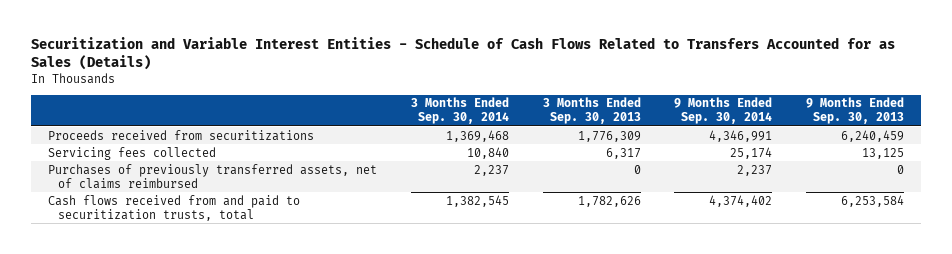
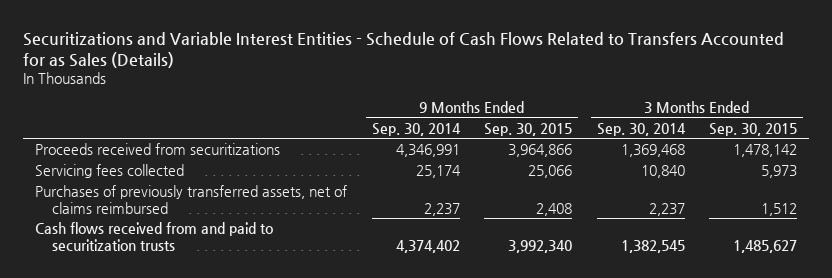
[31,37,896,71] Securitization and Variable Interest Entities - Schedule of Cash Flows Related to Transfers Accounted for as Sales (Details) -> [23,32,785,69] Securitizations and Variable Interest Entities - Schedule of Cash Flows Related to Transfers Accounted for as Sales (Details)
[542,97,641,125] 3 Months Ended Sep. 30, 2013 -> none
[806,97,905,125] 9 Months Ended Sep. 30, 2013 -> none
none -> [484,122,573,136] Sep. 30, 2015
none -> [709,122,798,136] Sep. 30, 2015
[48,194,301,221] Cash flows received from and paid to securitization trusts, total -> [35,222,274,251] Cash flows received from and paid to securitization trusts

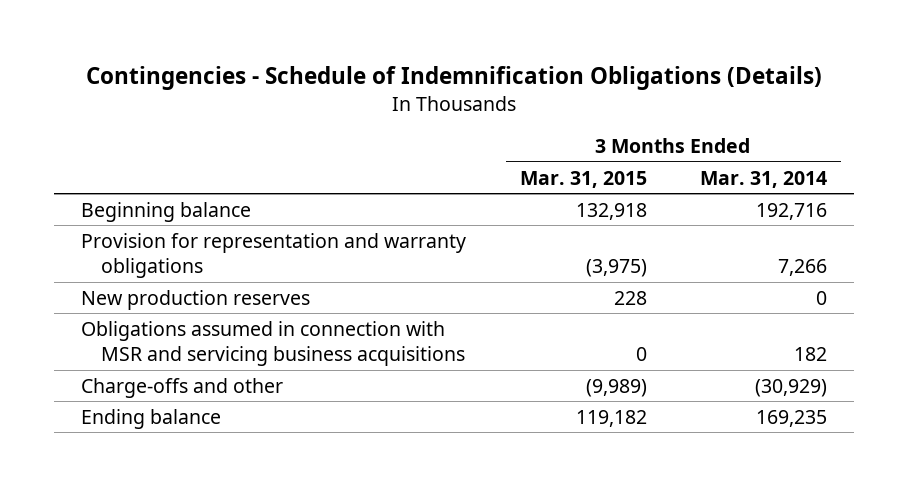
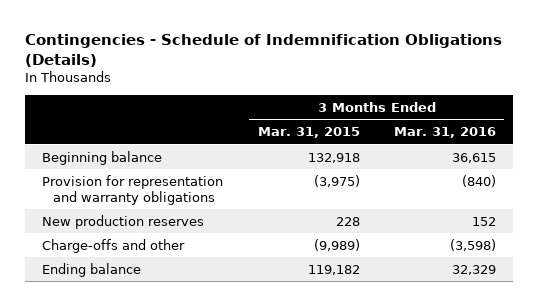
[700,170,828,188] Mar. 31, 2014 -> none
none -> [393,127,496,139] Mar. 31, 2016
[80,320,465,367] Obligations assumed in connection with MSR and servicing business acquisitions -> none

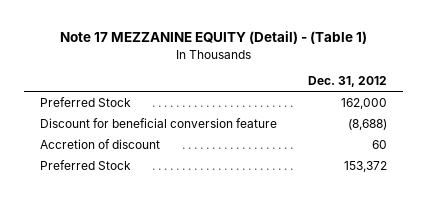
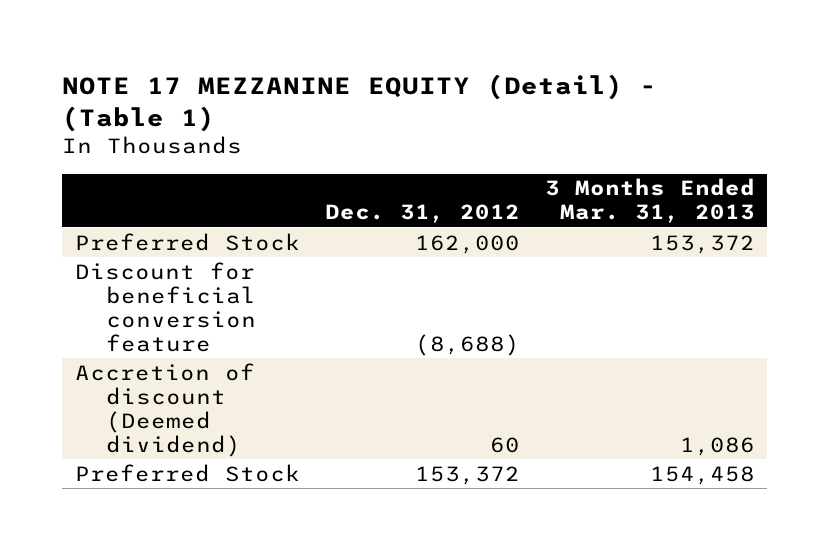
[59,31,367,45] Note 17 MEZZANINE EQUITY (Detail) - (Table 1) -> [62,73,658,132] NOTE 17 MEZZANINE EQUITY (Detail) - (Table 1)
none -> [544,178,755,224] 3 Months Ended Mar. 31, 2013
[39,138,160,149] Accretion of discount -> [74,362,255,457] Accretion of discount (Deemed dividend)

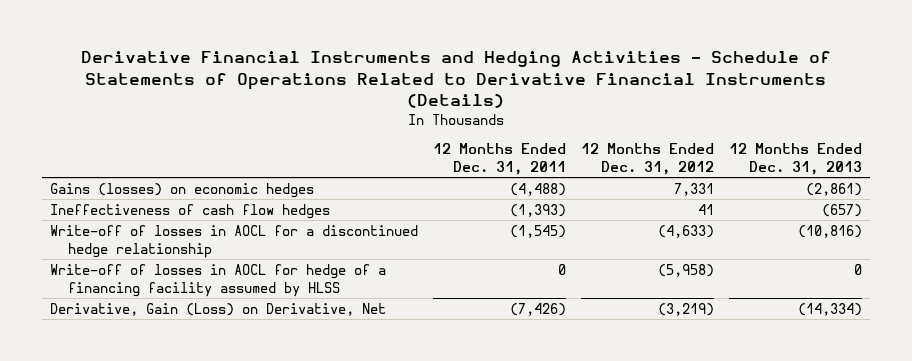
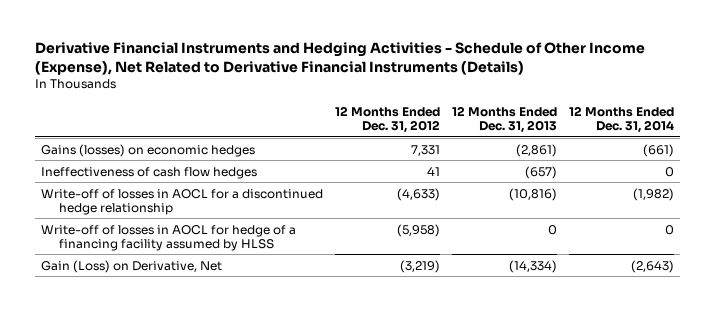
[80,51,831,109] Derivative Financial Instruments and Hedging Activities - Schedule of Statements of Operations Related to Derivative Financial Instruments (Details) -> [34,42,645,75] Derivative Financial Instruments and Hedging Activities - Schedule of Other Income (Expense), Net Related to Derivative Financial Instruments (Details)
[432,143,566,175] 12 Months Ended Dec. 31, 2011 -> none
none -> [569,105,675,133] 12 Months Ended Dec. 31, 2014
[49,302,386,316] Derivative, Gain (Loss) on Derivative, Net -> [40,259,222,273] Gain (Loss) on Derivative, Net

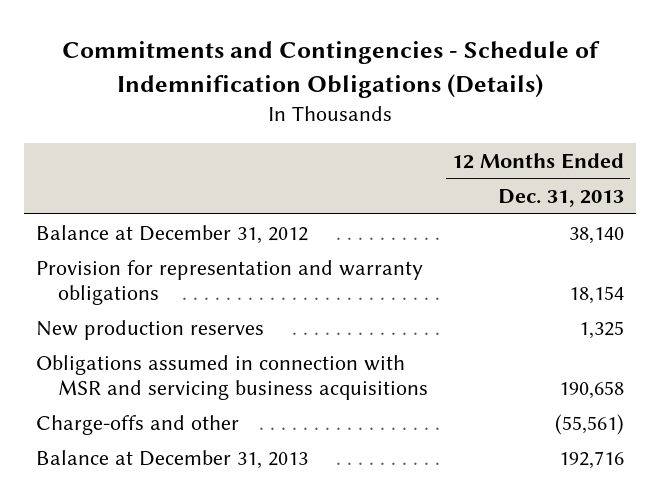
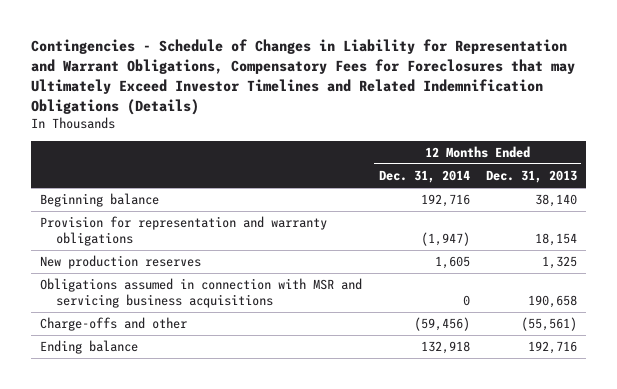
[61,40,600,98] Commitments and Contingencies - Schedule of Indemnification Obligations (Details) -> [31,39,576,115] Contingencies - Schedule of Changes in Liability for Representation and Warrant Obligations, Compensatory Fees for Foreclosures that may Ultimately Exceed Investor Timelines and Related Indemnification Obligations (Details)
none -> [378,169,470,183] Dec. 31, 2014
[35,224,308,244] Balance at December 31, 2012 -> [39,192,159,207] Beginning balance
[35,449,308,469] Balance at December 31, 2013 -> [39,339,138,354] Ending balance

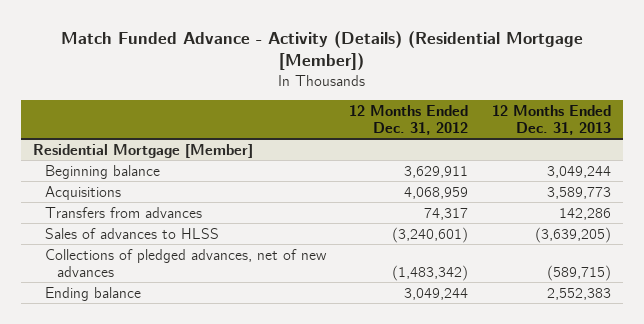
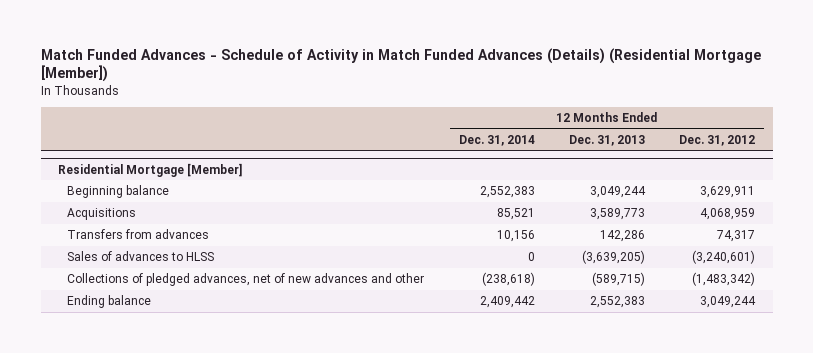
[61,30,584,71] Match Funded Advance - Activity (Details) (Residential Mortgage [Member]) -> [40,47,761,83] Match Funded Advances - Schedule of Activity in Match Funded Advances (Details) (Residential Mortgage [Member])
none -> [458,134,535,146] Dec. 31, 2014
[45,248,328,277] Collections of pledged advances, net of new advances -> [67,273,425,287] Collections of pledged advances, net of new advances and other

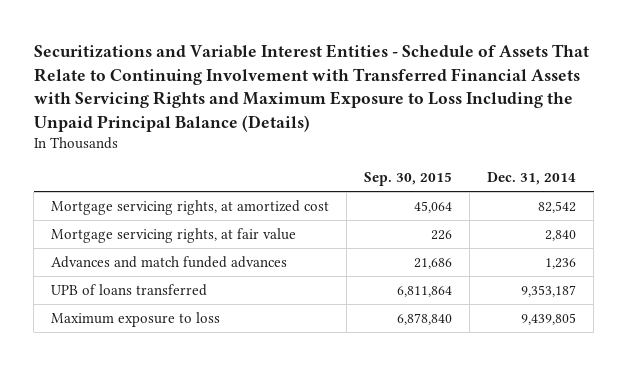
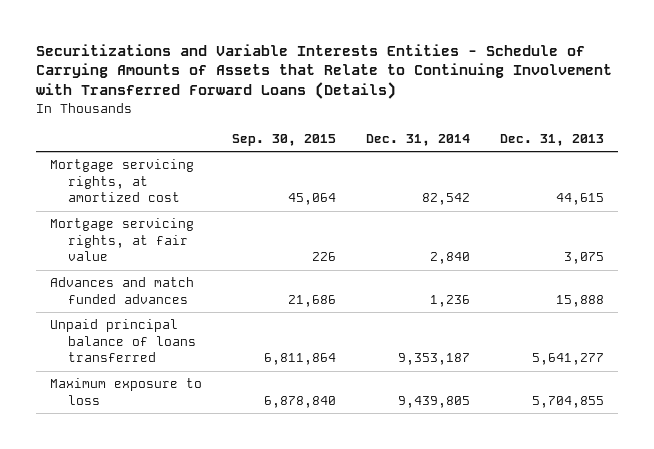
[33,44,589,132] Securitizations and Variable Interest Entities - Schedule of Assets That Relate to Continuing Involvement with Transferred Financial Assets with Servicing Rights and Maximum Exposure to Loss Including the Unpaid Principal Balance (Details) -> [35,43,612,100] Securitizations and Variable Interests Entities - Schedule of Carrying Amounts of Assets that Relate to Continuing Involvement with Transferred Forward Loans (Details)
none -> [499,133,604,146] Dec. 31, 2013
[51,283,208,296] UPB of loans transferred -> [50,319,197,363] Unpaid principal balance of loans transferred

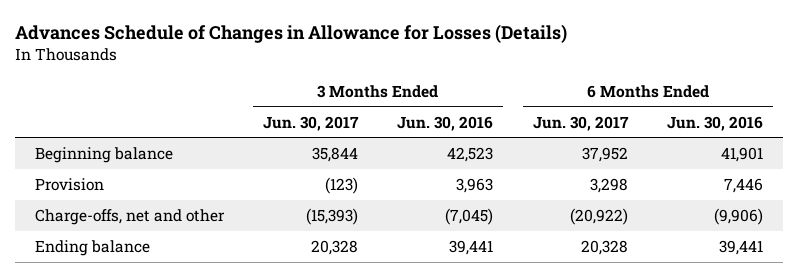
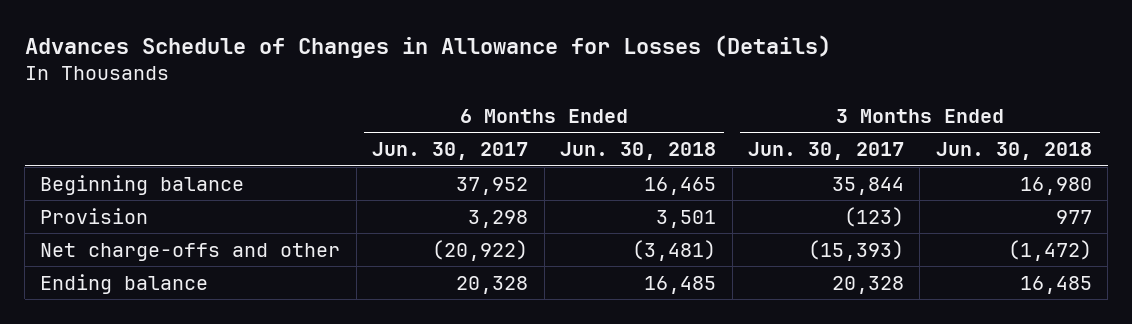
[397,115,494,131] Jun. 30, 2016 -> none
[667,115,764,131] Jun. 30, 2016 -> none
none -> [560,142,717,161] Jun. 30, 2018
none -> [935,142,1092,161] Jun. 30, 2018
[34,209,225,226] Charge-offs, net and other -> [40,242,341,261] Net charge-offs and other

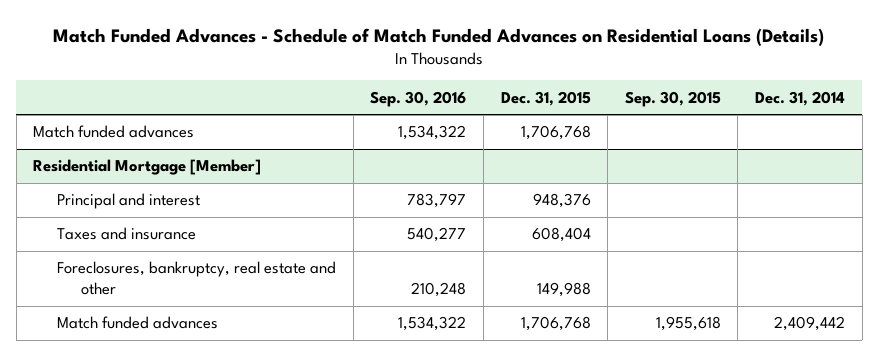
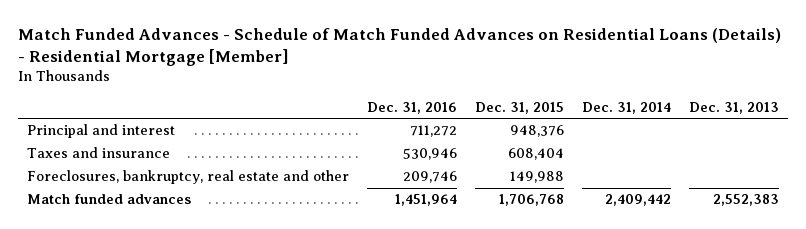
[53,27,825,46] Match Funded Advances - Schedule of Match Funded Advances on Residential Loans (Details) -> [17,27,781,67] Match Funded Advances - Schedule of Match Funded Advances on Residential Loans (Details) - Residential Mortgage [Member]
[370,90,467,107] Sep. 30, 2016 -> none
[624,90,721,107] Sep. 30, 2015 -> none
none -> [366,101,457,114] Dec. 31, 2016
none -> [688,101,779,114] Dec. 31, 2013
[33,125,195,139] Match funded advances -> none
[33,159,262,176] Residential Mortgage [Member] -> none

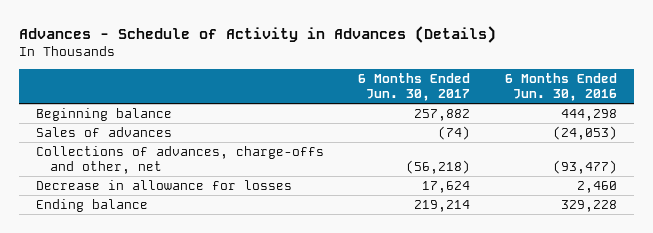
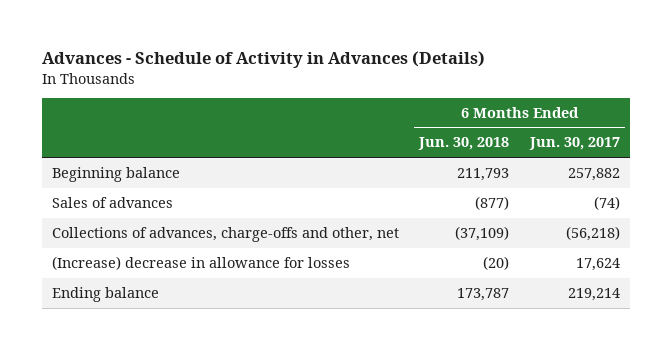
[504,72,617,102] 6 Months Ended Jun. 30, 2016 -> none
none -> [418,137,510,151] Jun. 30, 2018
[36,179,293,190] Decrease in allowance for losses -> [52,255,351,270] (Increase) decrease in allowance for losses

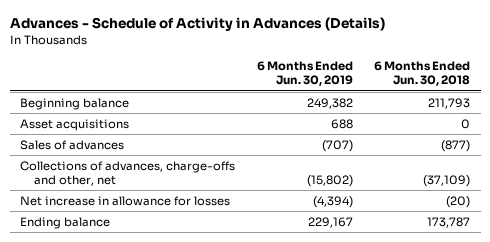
[528,137,620,151] Jun. 30, 2017 -> none
none -> [256,61,353,87] 6 Months Ended Jun. 30, 2019
none -> [20,118,130,131] Asset acquisitions
[52,255,351,270] (Increase) decrease in allowance for losses -> [20,195,231,206] Net increase in allowance for losses

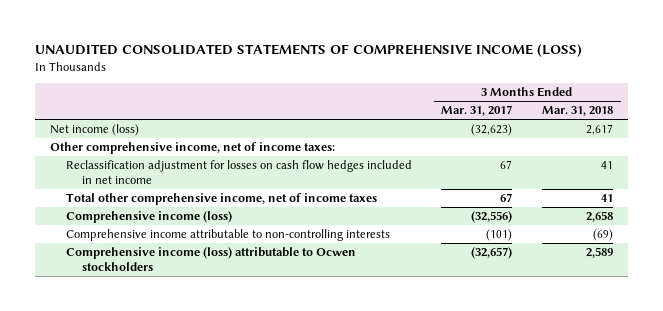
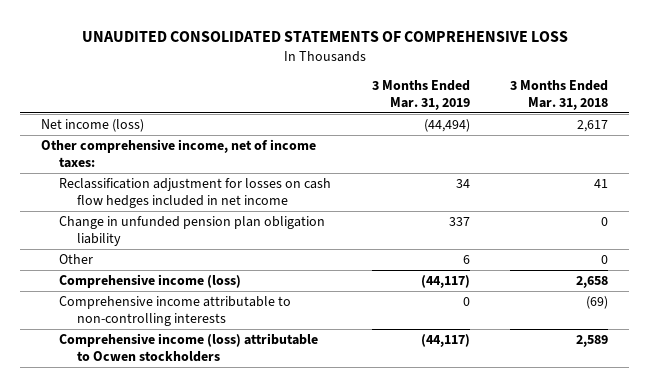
[34,43,582,57] UNAUDITED CONSOLIDATED STATEMENTS OF COMPREHENSIVE INCOME (LOSS) -> [81,31,568,43] UNAUDITED CONSOLIDATED STATEMENTS OF COMPREHENSIVE LOSS
[441,105,513,117] Mar. 31, 2017 -> none
none -> [371,80,470,110] 3 Months Ended Mar. 31, 2019
[65,193,377,206] Total other comprehensive income, net of income taxes -> none
none -> [58,216,325,246] Change in unfunded pension plan obligation liability
none -> [58,254,93,265] Other

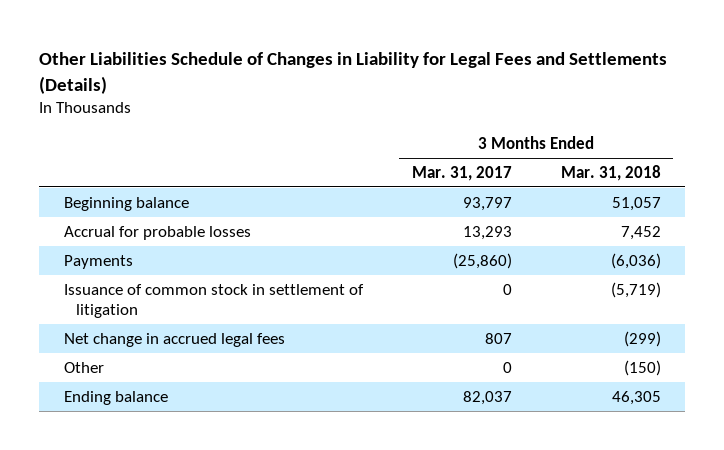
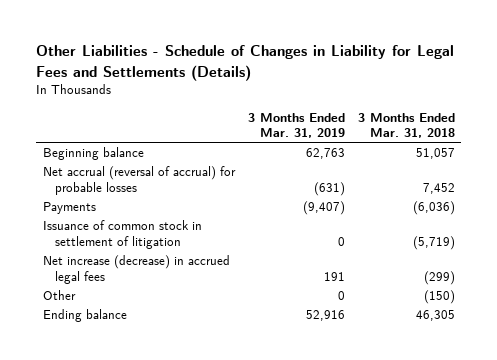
[38,51,667,94] Other Liabilities Schedule of Changes in Liability for Legal Fees and Settlements (Details) -> [35,45,454,81] Other Liabilities - Schedule of Changes in Liability for Legal Fees and Settlements (Details)
[411,165,512,181] Mar. 31, 2017 -> none
none -> [247,112,345,139] 3 Months Ended Mar. 31, 2019
[63,225,251,240] Accrual for probable losses -> [42,166,236,195] Net accrual (reversal of accrual) for probable losses
[63,332,285,347] Net change in accrued legal fees -> [42,255,230,284] Net increase (decrease) in accrued legal fees

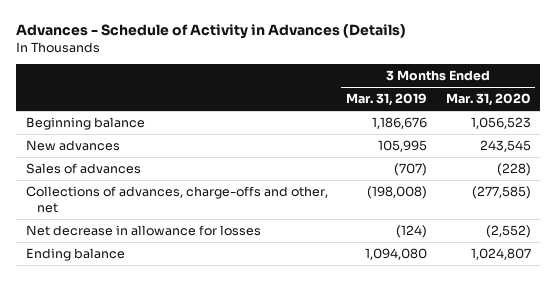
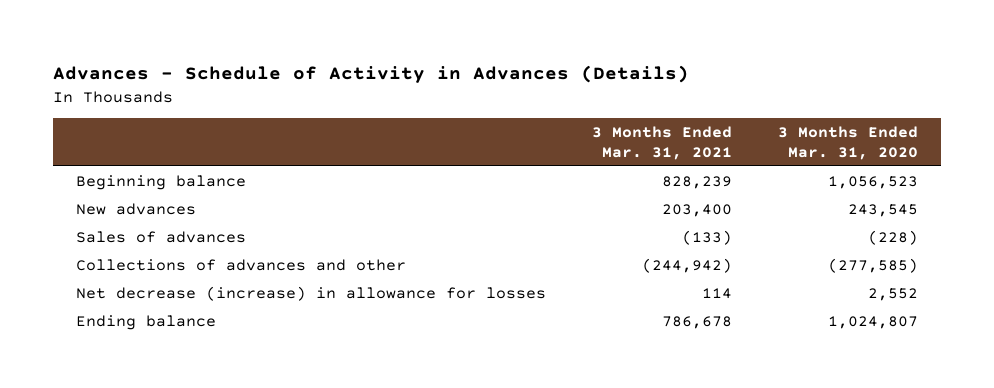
[346,93,428,107] Mar. 31, 2019 -> none
none -> [592,126,733,160] 3 Months Ended Mar. 31, 2021
[25,186,328,213] Collections of advances, charge-offs and other, net -> [76,258,407,271] Collections of advances and other
[25,225,261,237] Net decrease in allowance for losses -> [76,285,547,301] Net decrease (increase) in allowance for losses
[485,225,531,239] (2,552) -> [868,287,919,301] 2,552

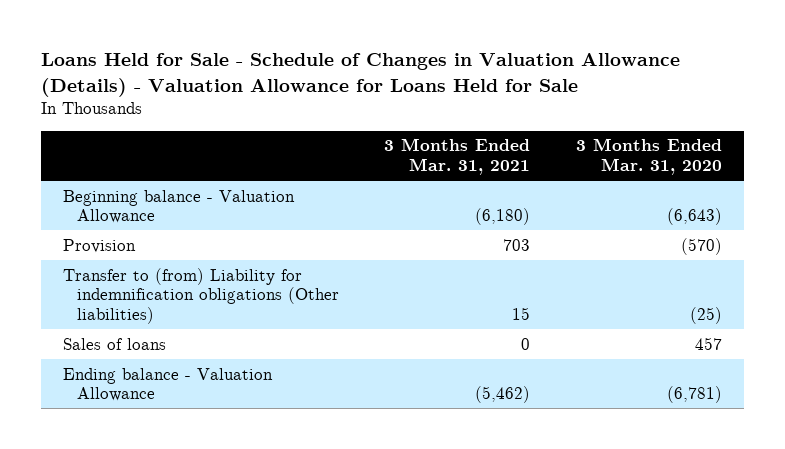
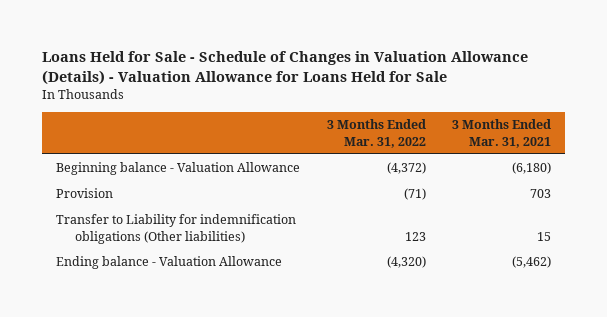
[575,138,722,175] 3 Months Ended Mar. 31, 2020 -> none
none -> [326,119,426,148] 3 Months Ended Mar. 31, 2022
[63,337,167,350] Sales of loans -> none
[63,267,339,324] Transfer to (from) Liability for indemnification obligations (Other liabilities) -> [55,214,296,244] Transfer to Liability for indemnification obligations (Other liabilities)

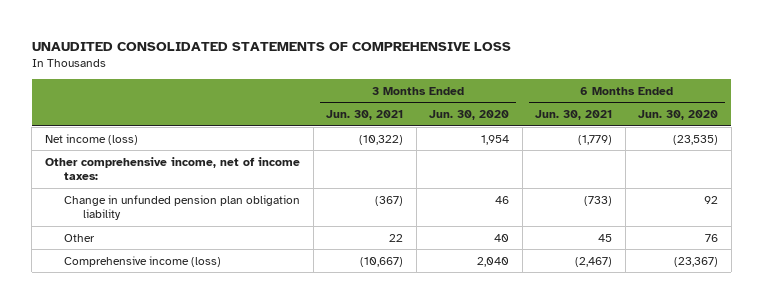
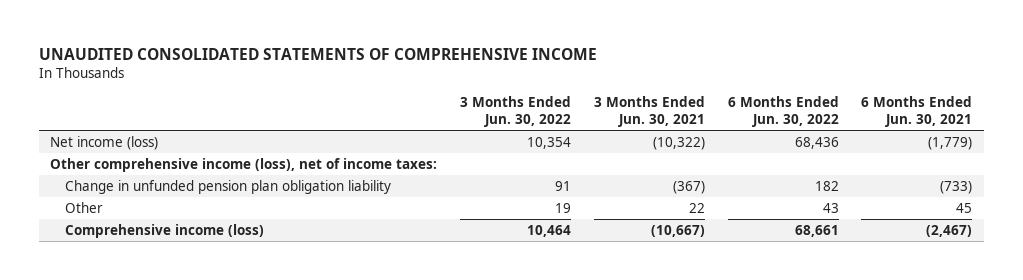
[31,41,511,51] UNAUDITED CONSOLIDATED STATEMENTS OF COMPREHENSIVE LOSS -> [39,47,598,60] UNAUDITED CONSOLIDATED STATEMENTS OF COMPREHENSIVE INCOME
[429,110,510,121] Jun. 30, 2020 -> none
[638,110,719,121] Jun. 30, 2020 -> none
none -> [460,96,572,128] 3 Months Ended Jun. 30, 2022
none -> [727,96,839,128] 6 Months Ended Jun. 30, 2022
[45,156,301,181] Other comprehensive income, net of income taxes: -> [50,157,438,172] Other comprehensive income (loss), net of income taxes:

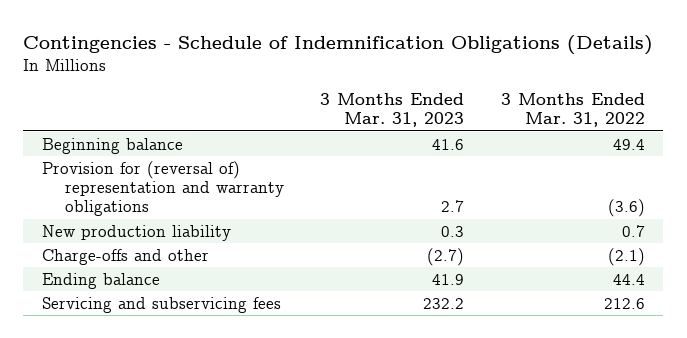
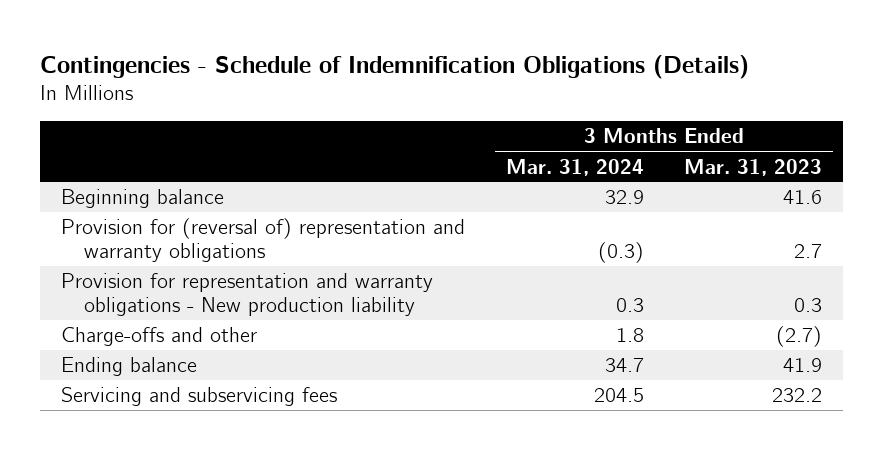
[501,93,646,128] 3 Months Ended Mar. 31, 2022 -> none
none -> [505,158,644,176] Mar. 31, 2024
[41,224,231,241] New production liability -> [60,273,433,317] Provision for representation and warranty obligations - New production liability

